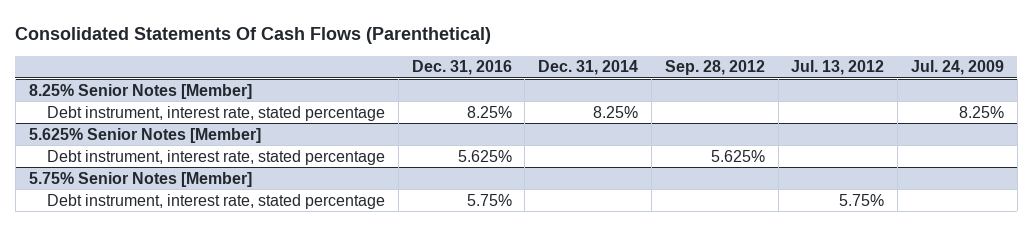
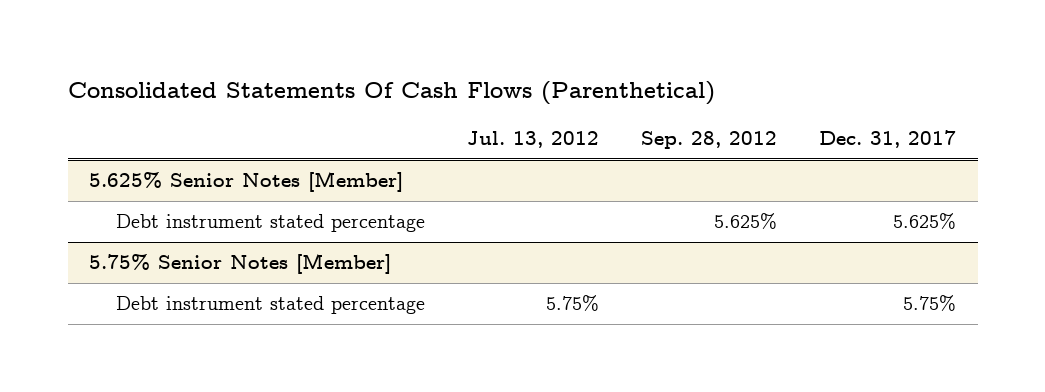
[411,60,512,76] Dec. 31, 2016 -> none
[538,60,639,76] Dec. 31, 2014 -> none
[911,60,1005,76] Jul. 24, 2009 -> none
none -> [819,130,957,149] Dec. 31, 2017
[28,83,252,99] 8.25% Senior Notes [Member] -> none
[47,105,386,121] Debt instrument, interest rate, stated percentage -> none
[47,149,386,165] Debt instrument, interest rate, stated percentage -> [115,214,425,233] Debt instrument stated percentage
[47,193,386,209] Debt instrument, interest rate, stated percentage -> [115,296,425,315] Debt instrument stated percentage

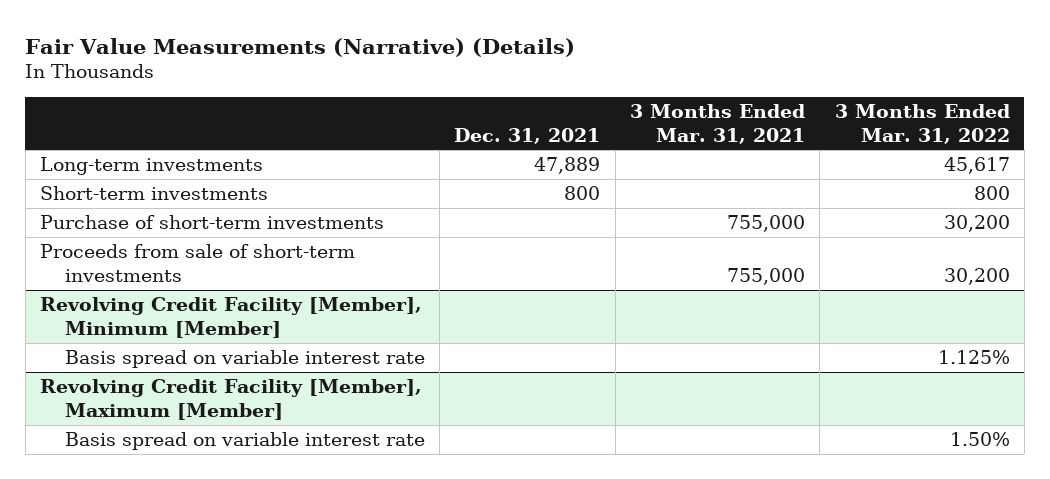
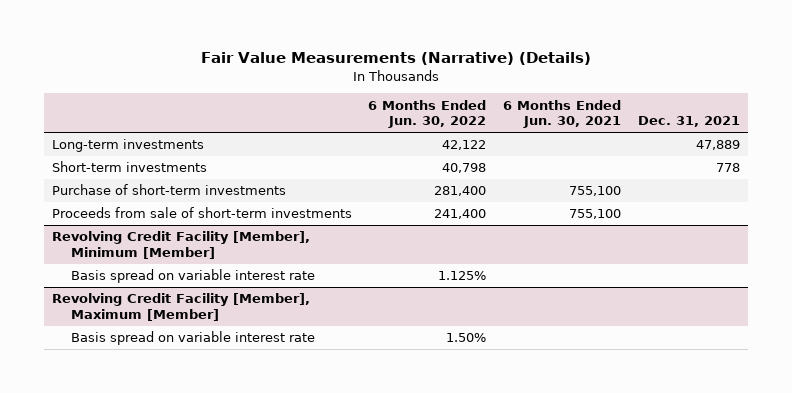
[629,103,805,144] 3 Months Ended Mar. 31, 2021 -> none
[834,103,1010,144] 3 Months Ended Mar. 31, 2022 -> none
none -> [368,99,487,129] 6 Months Ended Jun. 30, 2022
none -> [503,99,622,129] 6 Months Ended Jun. 30, 2021
[564,186,601,201] 800 -> [715,163,740,173] 778

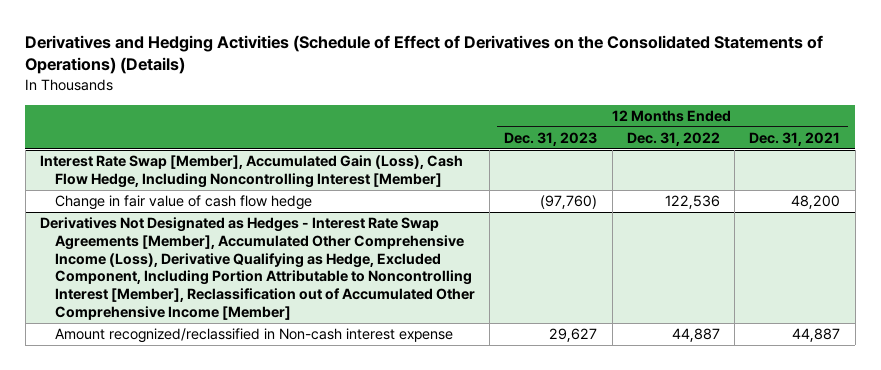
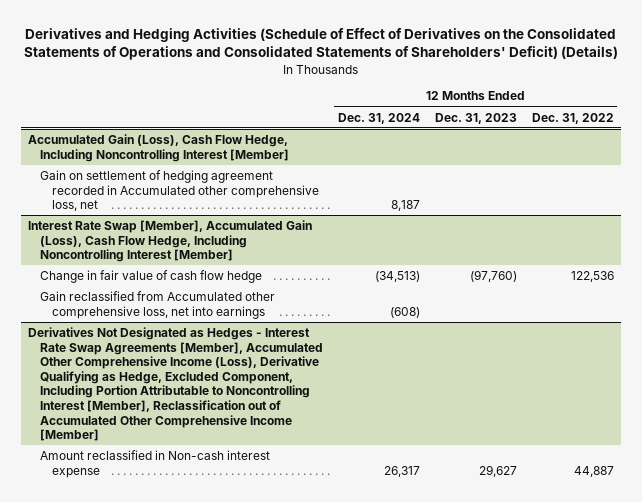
[25,34,824,75] Derivatives and Hedging Activities (Schedule of Effect of Derivatives on the Consolidated Statements of Operations) (Details) -> [23,28,618,61] Derivatives and Hedging Activities (Schedule of Effect of Derivatives on the Consolidated Statements of Operations and Consolidated Statements of Shareholders' Deficit) (Details)
[749,131,841,146] Dec. 31, 2021 -> none
none -> [337,112,420,124] Dec. 31, 2024
none -> [28,133,289,162] Accumulated Gain (Loss), Cash Flow Hedge, Including Noncontrolling Interest [Member]
none -> [39,169,319,212] Gain on settlement of hedging agreement recorded in Accumulated other comprehensive loss, net
none -> [39,290,275,319] Gain reclassified from Accumulated other comprehensive loss, net into earnings
[54,328,453,344] Amount recognized/reclassified in Non-cash interest expense -> [39,449,270,478] Amount reclassified in Non-cash interest expense

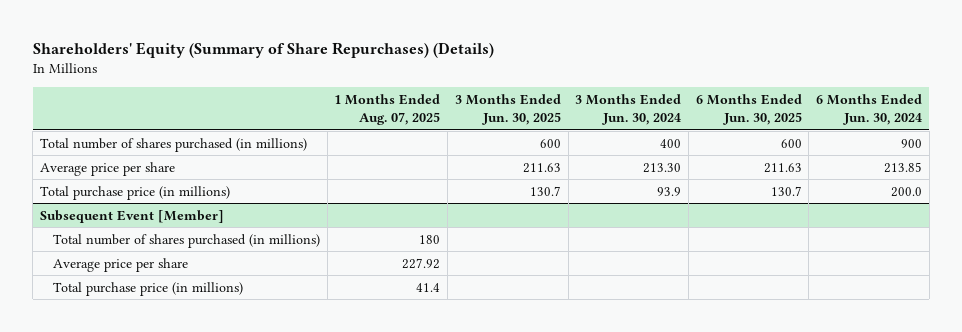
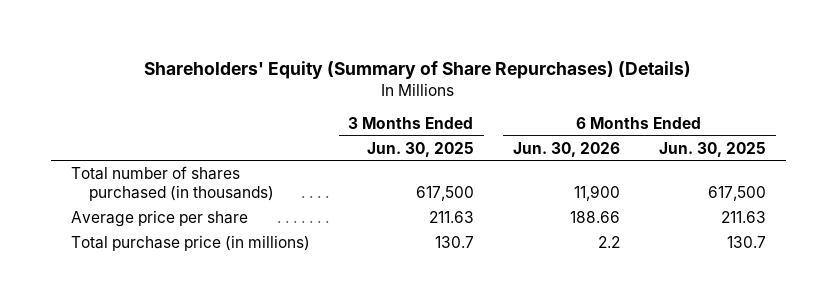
[334,93,441,125] 1 Months Ended Aug. 07, 2025 -> none
[575,93,682,125] 3 Months Ended Jun. 30, 2024 -> none
[816,93,923,125] 6 Months Ended Jun. 30, 2024 -> none
none -> [512,141,620,157] Jun. 30, 2026
[39,137,307,152] Total number of shares purchased (in millions) -> [70,165,275,202] Total number of shares purchased (in thousands)
[539,138,561,148] 600 -> [415,186,474,202] 617,500
[780,138,802,148] 600 -> [708,186,767,202] 617,500
[39,209,224,223] Subsequent Event [Member] -> none
[52,233,320,248] Total number of shares purchased (in millions) -> none
[52,257,188,272] Average price per share -> none
[52,281,243,296] Total purchase price (in millions) -> none

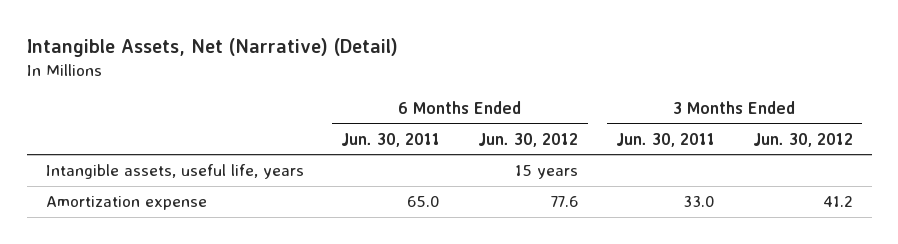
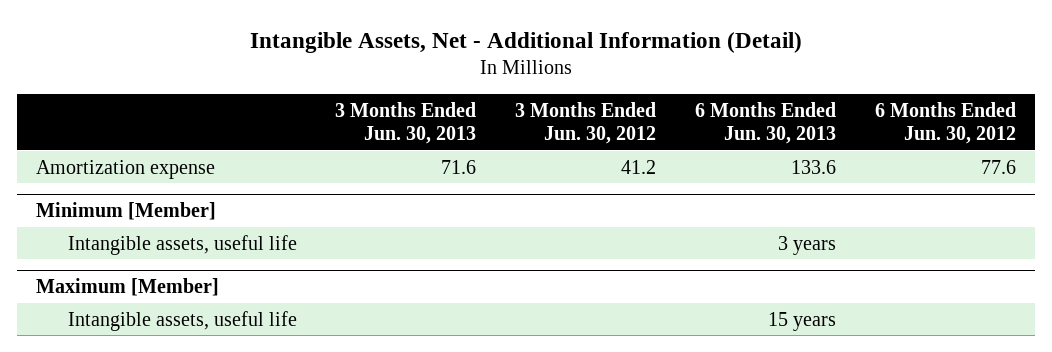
[26,38,398,58] Intangible Assets, Net (Narrative) (Detail) -> [249,31,802,53] Intangible Assets, Net - Additional Information (Detail)
[341,132,441,147] Jun. 30, 2011 -> none
[616,132,716,147] Jun. 30, 2011 -> none
none -> [335,101,477,144] 3 Months Ended Jun. 30, 2013
none -> [694,101,836,144] 6 Months Ended Jun. 30, 2013
[45,164,304,180] Intangible assets, useful life, years -> none
none -> [36,202,217,221] Minimum [Member]
none -> [67,234,297,255] Intangible assets, useful life
none -> [36,278,220,297] Maximum [Member]
none -> [67,310,297,331] Intangible assets, useful life

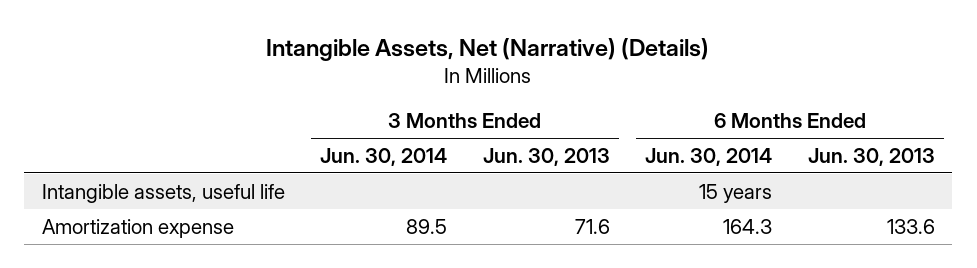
[249,31,802,53] Intangible Assets, Net - Additional Information (Detail) -> [266,37,710,61] Intangible Assets, Net (Narrative) (Details)
[515,101,657,144] 3 Months Ended Jun. 30, 2012 -> none
[874,101,1016,144] 6 Months Ended Jun. 30, 2012 -> none
none -> [320,147,448,166] Jun. 30, 2014
none -> [645,147,773,166] Jun. 30, 2014
none -> [41,183,285,203] Intangible assets, useful life
[36,202,217,221] Minimum [Member] -> none
[67,234,297,255] Intangible assets, useful life -> none
[36,278,220,297] Maximum [Member] -> none
[67,310,297,331] Intangible assets, useful life -> none

